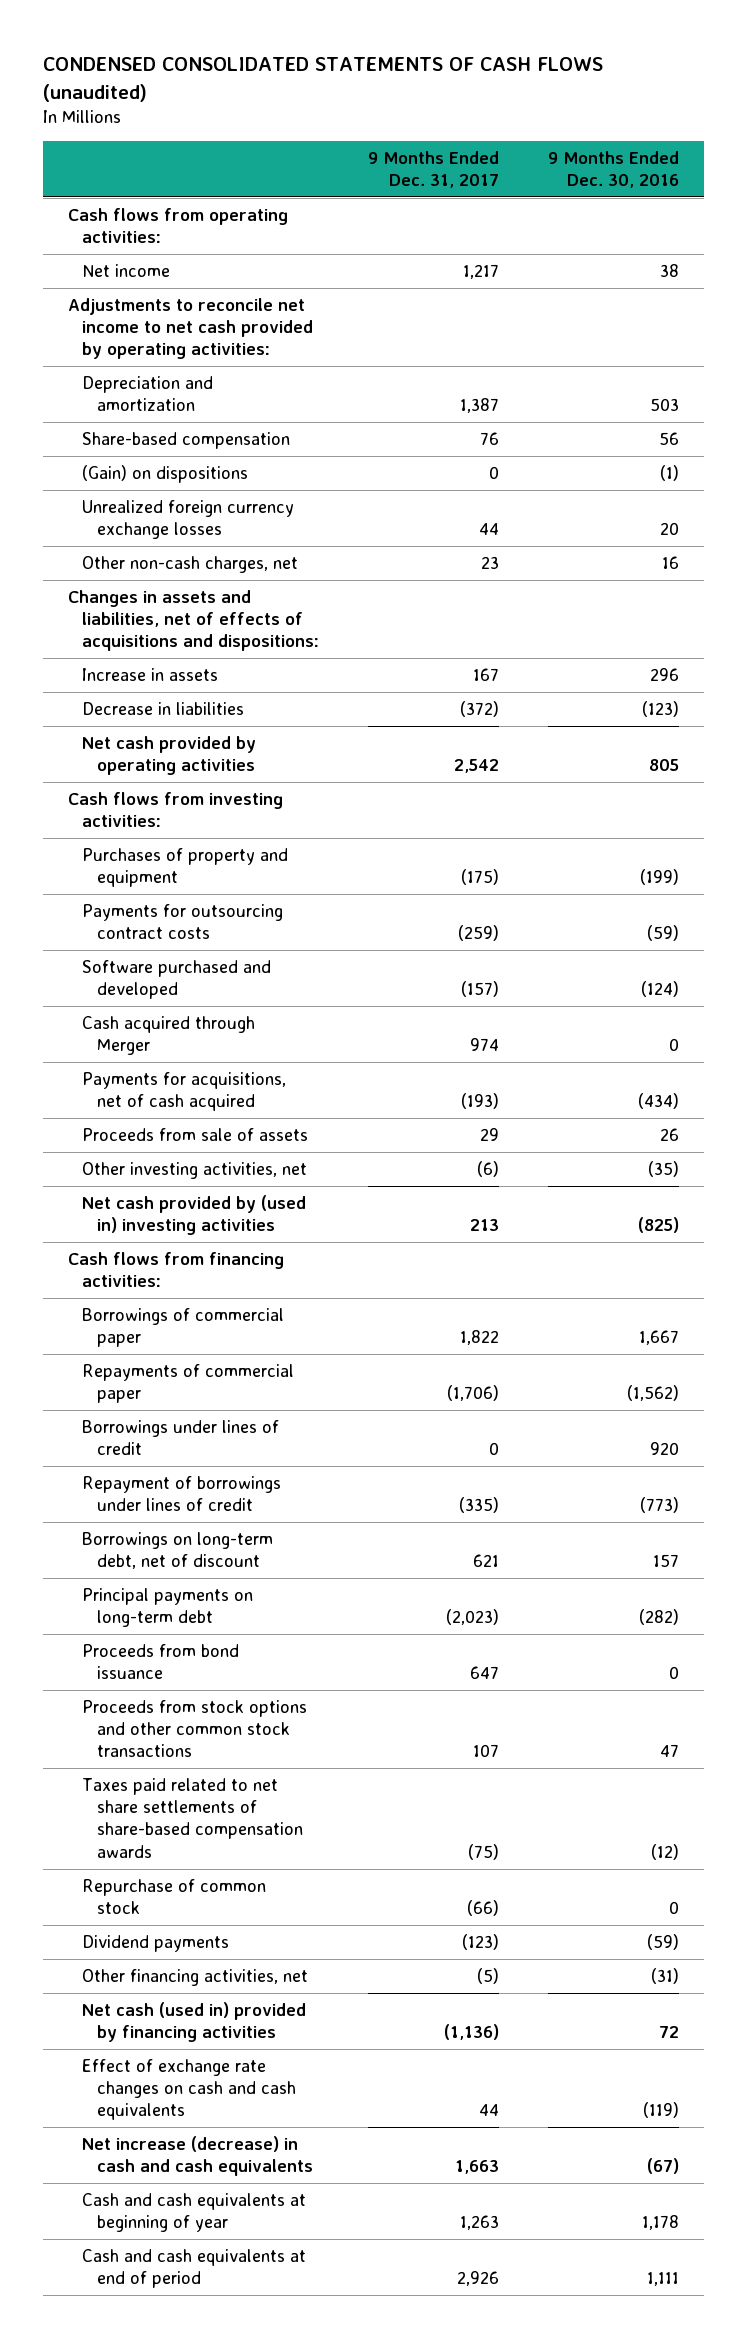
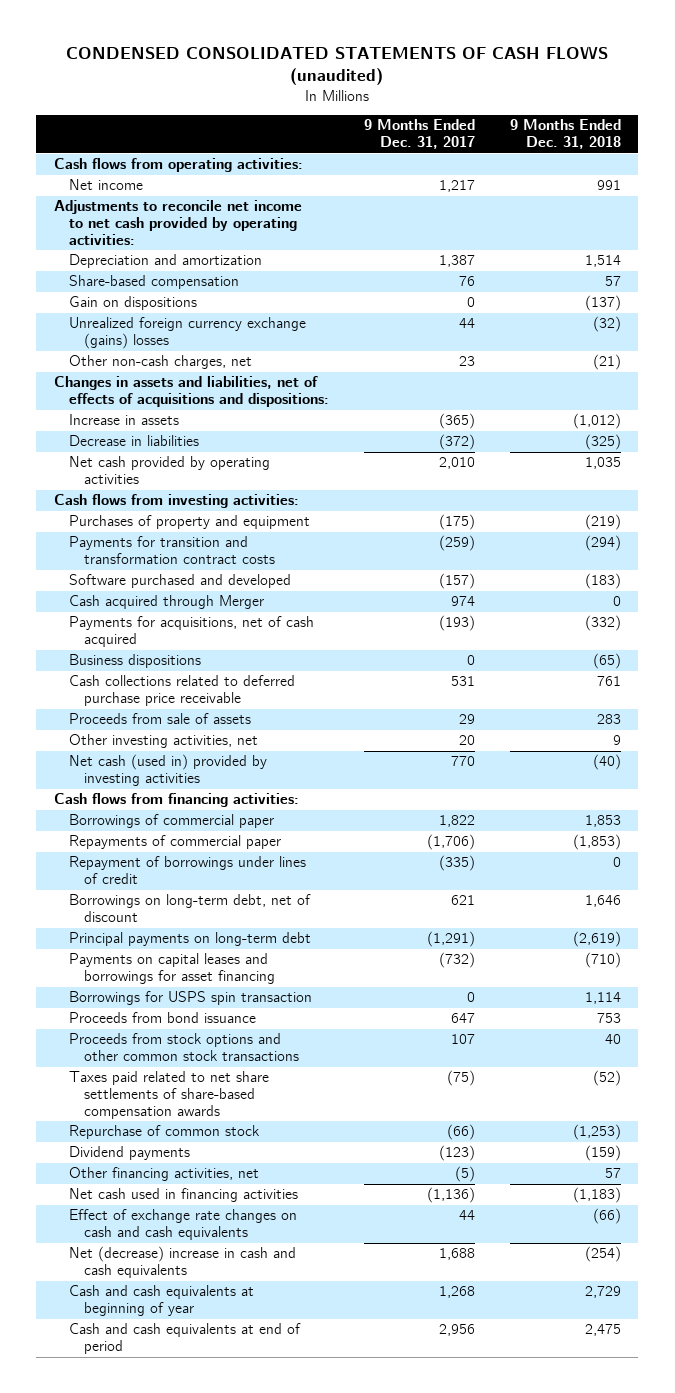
[548,150,680,188] 9 Months Ended Dec. 30, 2016 -> none
none -> [509,119,621,150] 9 Months Ended Dec. 31, 2018
[82,464,249,483] (Gain) on dispositions -> [68,296,197,311] Gain on dispositions
[82,499,295,540] Unrealized foreign currency exchange losses -> [68,317,306,350] Unrealized foreign currency exchange (gains) losses
[473,667,500,681] 167 -> [438,413,475,430] (365)
[454,759,500,774] 2,542 -> [438,457,475,470] 2,010
[82,903,284,940] Payments for outsourcing contract costs -> [68,536,275,565] Payments for transition and transformation contract costs
none -> [68,654,201,669] Business dispositions
none -> [68,675,295,707] Cash collections related to deferred purchase price receivable
[477,1160,500,1177] (6) -> [458,735,475,746] 20
[82,1194,307,1236] Net cash provided by (used in) investing activities -> [68,754,267,787] Net cash (used in) provided by investing activities
[470,1219,500,1232] 213 -> [450,756,475,767] 770
[82,1419,280,1456] Borrowings under lines of credit -> none
[446,1609,500,1626] (2,023) -> [426,931,475,948] (1,291)
none -> [68,953,275,985] Payments on capital leases and borrowings for asset financing
none -> [68,991,312,1006] Borrowings for USPS spin transaction
[82,2001,307,2043] Net cash (used in) provided by financing activities -> [68,1188,298,1203] Net cash used in financing activities
[82,2135,313,2177] Net increase (decrease) in cash and cash equivalents -> [68,1246,296,1279] Net (decrease) increase in cash and cash equivalents
[455,2160,500,2175] 1,663 -> [438,1248,475,1261] 1,688
[460,2215,500,2231] 1,263 -> [438,1286,475,1299] 1,268
[457,2271,500,2287] 2,926 -> [438,1324,475,1337] 2,956

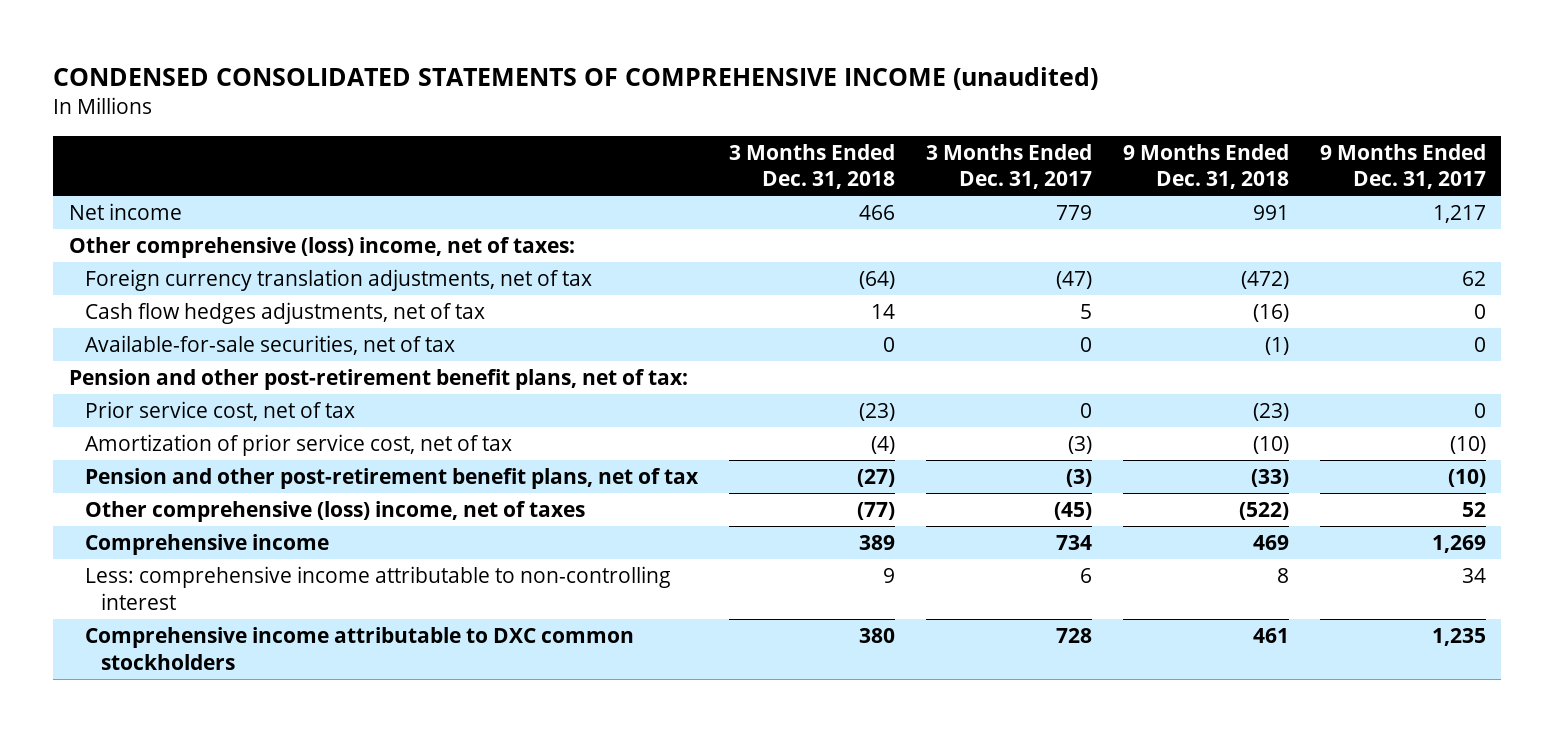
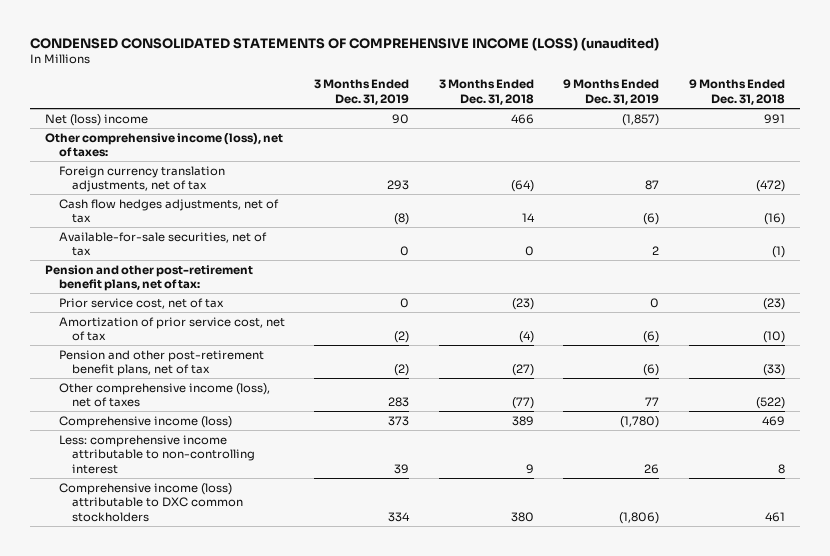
[53,66,1099,90] CONDENSED CONSOLIDATED STATEMENTS OF COMPREHENSIVE INCOME (unaudited) -> [29,36,659,51] CONDENSED CONSOLIDATED STATEMENTS OF COMPREHENSIVE INCOME (LOSS) (unaudited)
[925,143,1092,190] 3 Months Ended Dec. 31, 2017 -> none
[1319,143,1486,190] 9 Months Ended Dec. 31, 2017 -> none
none -> [314,79,410,105] 3 Months Ended Dec. 31, 2019
none -> [563,79,660,105] 9 Months Ended Dec. 31, 2019
[68,203,182,221] Net income -> [44,113,148,126] Net (loss) income
[68,237,575,259] Other comprehensive (loss) income, net of taxes: -> [44,132,283,158] Other comprehensive income (loss), net of taxes:
[84,501,585,523] Other comprehensive (loss) income, net of taxes -> [58,382,270,408] Other comprehensive income (loss), net of taxes
[84,534,329,556] Comprehensive income -> [58,415,232,428] Comprehensive income (loss)
[84,627,634,670] Comprehensive income attributable to DXC common stockholders -> [58,482,244,522] Comprehensive income (loss) attributable to DXC common stockholders

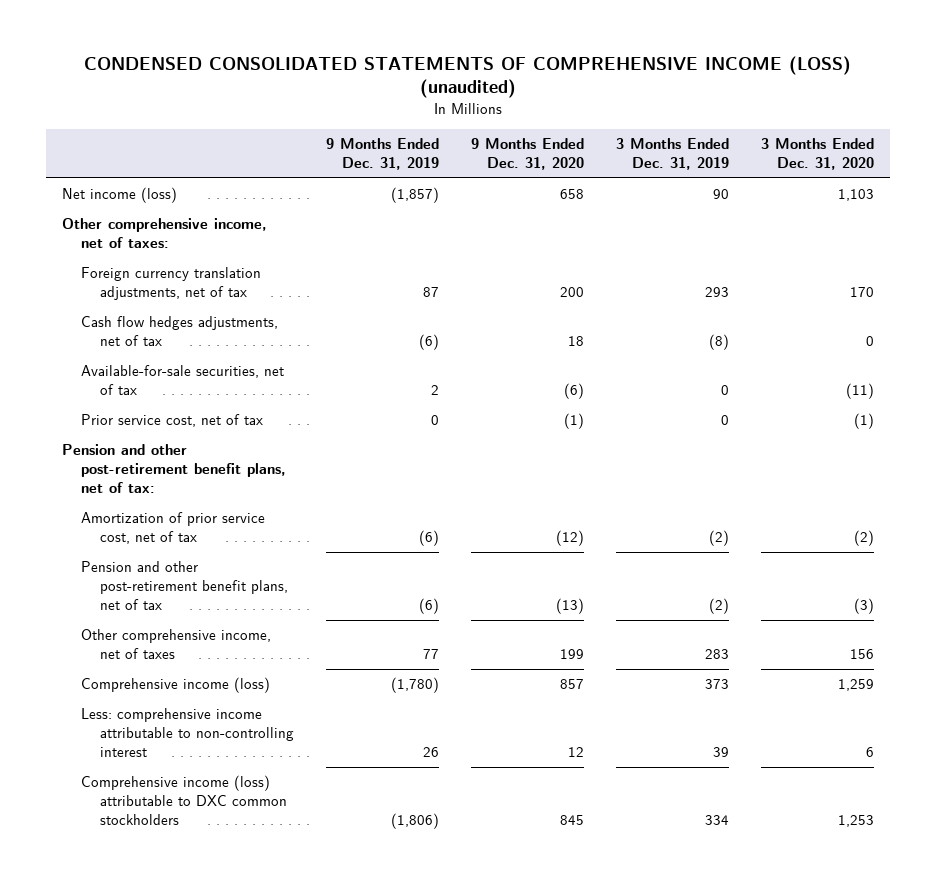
[438,79,534,105] 3 Months Ended Dec. 31, 2018 -> none
[688,79,785,105] 9 Months Ended Dec. 31, 2018 -> none
none -> [470,138,584,171] 9 Months Ended Dec. 31, 2020
none -> [760,138,874,171] 3 Months Ended Dec. 31, 2020
[44,113,148,126] Net (loss) income -> [62,187,178,204] Net income (loss)
[44,132,283,158] Other comprehensive income (loss), net of taxes: -> [62,218,268,249] Other comprehensive income, net of taxes:
[44,264,253,292] Pension and other post-retirement benefit plans, net of tax: -> [62,444,286,493] Pension and other post-retirement benefit plans, net of tax:
[58,382,270,408] Other comprehensive income (loss), net of taxes -> [80,629,271,660] Other comprehensive income, net of taxes

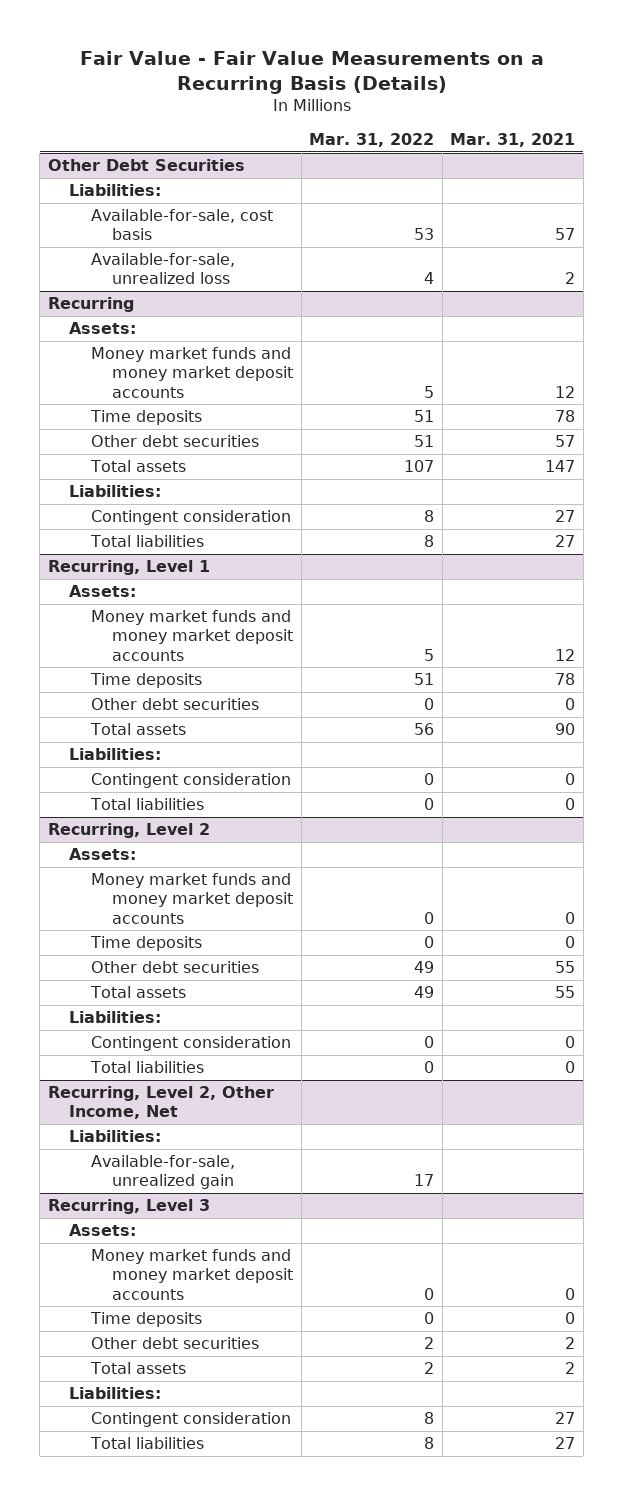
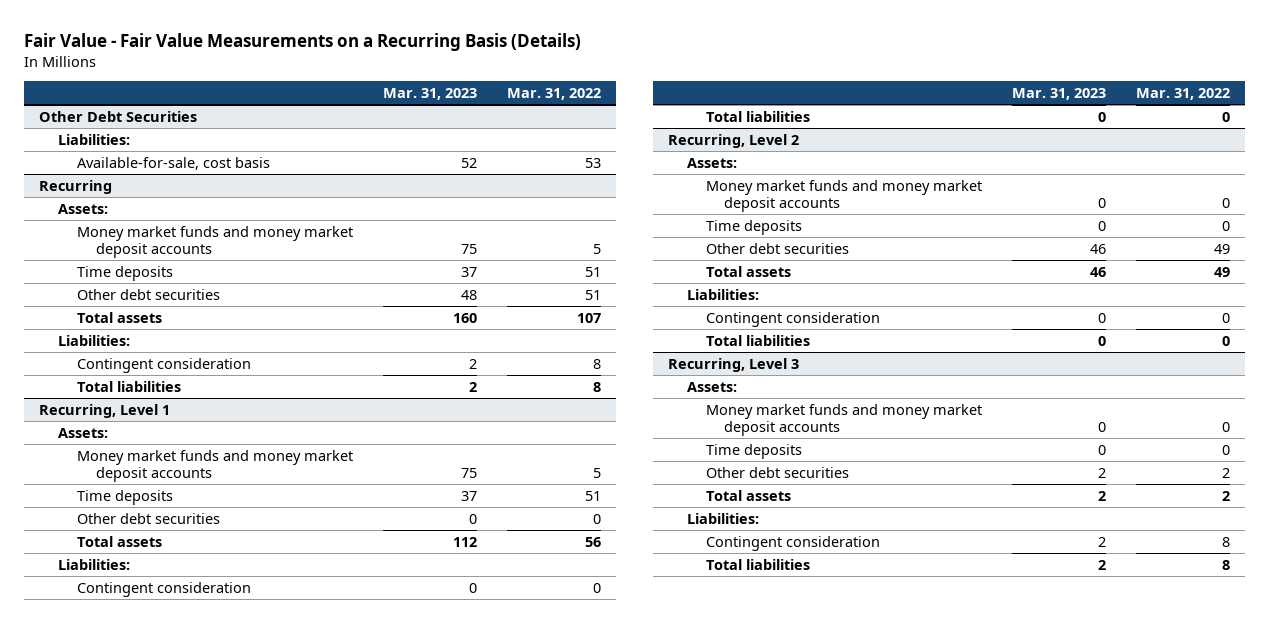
[450,133,576,148] Mar. 31, 2021 -> none
none -> [383,88,478,101] Mar. 31, 2023
[90,253,235,285] Available-for-sale, unrealized loss -> none
[47,1086,274,1120] Recurring, Level 2, Other Income, Net -> none
[69,1130,162,1143] Liabilities: -> none
[90,1155,235,1190] Available-for-sale, unrealized gain -> none

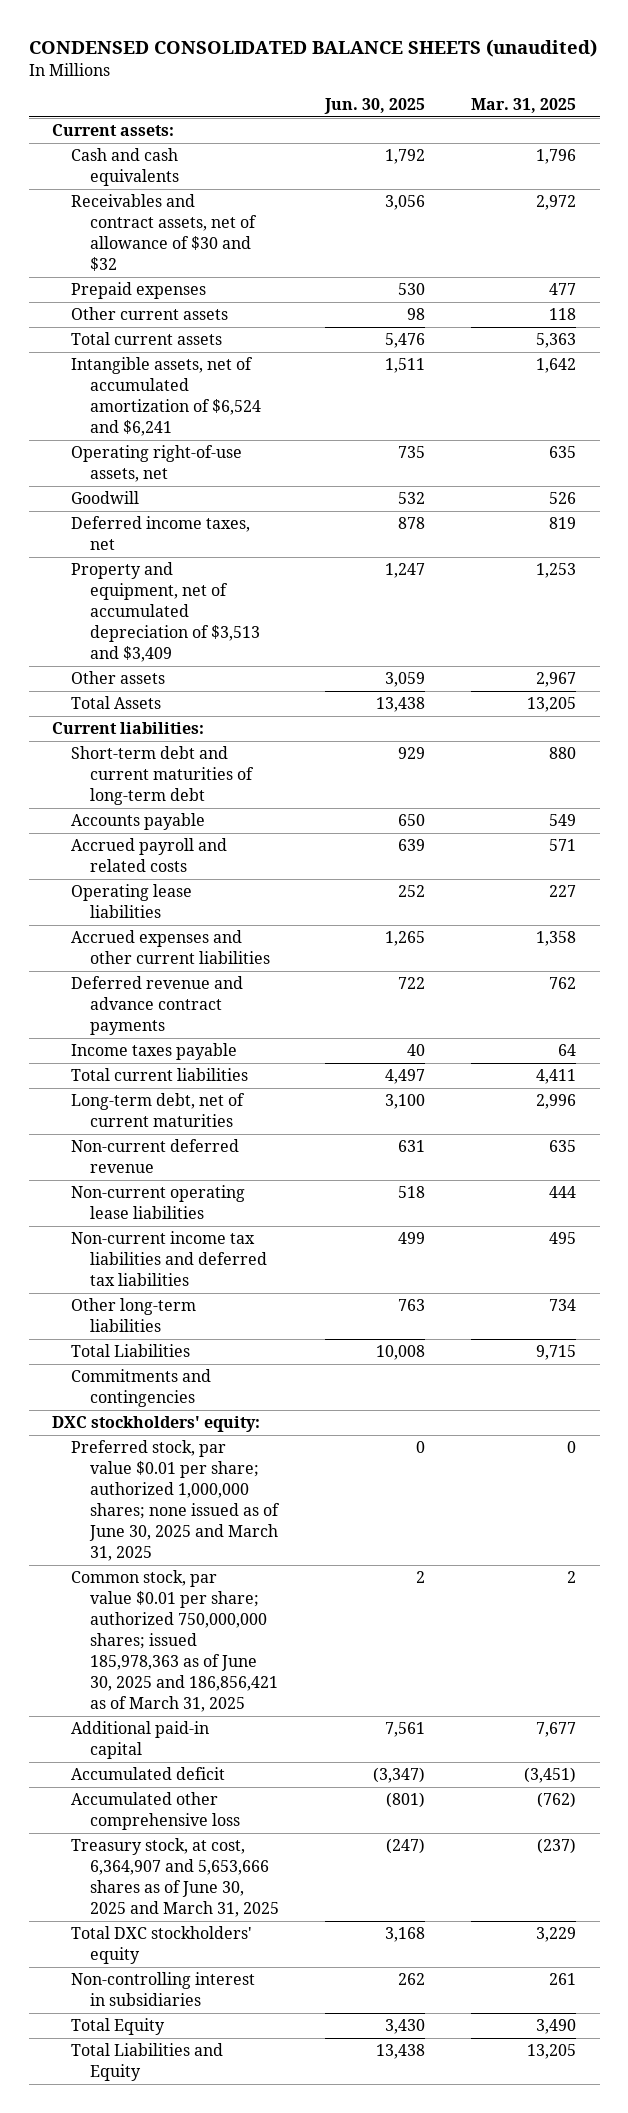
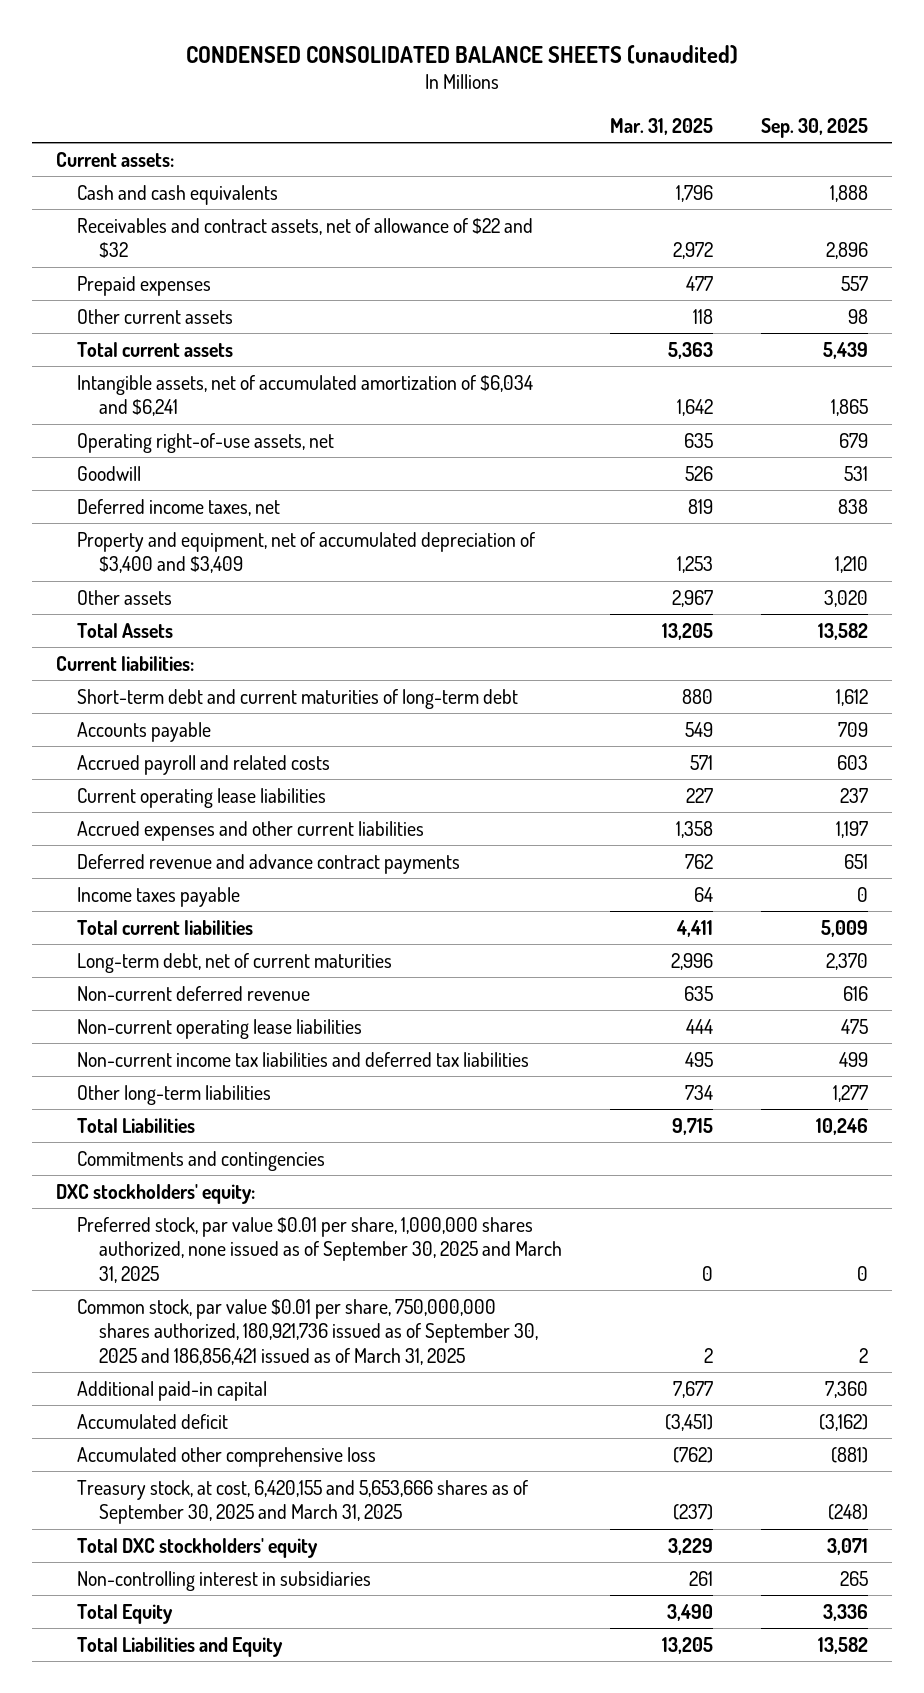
[324,98,426,115] Jun. 30, 2025 -> none
none -> [760,117,868,138] Sep. 30, 2025
[70,194,257,272] Receivables and contract assets, net of allowance of $30 and $32 -> [77,217,534,259] Receivables and contract assets, net of allowance of $22 and $32
[70,357,261,437] Intangible assets, net of accumulated amortization of $6,524 and $6,241 -> [77,374,534,417] Intangible assets, net of accumulated amortization of $6,034 and $6,241
[70,562,260,663] Property and equipment, net of accumulated depreciation of $3,513 and $3,409 -> [77,531,536,574] Property and equipment, net of accumulated depreciation of $3,400 and $3,409
[70,884,192,919] Operating lease liabilities -> [77,787,327,808] Current operating lease liabilities
[70,1440,280,1562] Preferred stock, par value $0.01 per share; authorized 1,000,000 shares; none issued as of June 30, 2025 and March 31, 2025 -> [77,1216,562,1283] Preferred stock, par value $0.01 per share, 1,000,000 shares authorized, none issued as of September 30, 2025 and March 31, 2025
[70,1570,278,1713] Common stock, par value $0.01 per share; authorized 750,000,000 shares; issued 185,978,363 as of June 30, 2025 and 186,856,421 as of March 31, 2025 -> [77,1298,538,1365] Common stock, par value $0.01 per share, 750,000,000 shares authorized, 180,921,736 issued as of September 30, 2025 and 186,856,421 issued as of March 31, 2025
[70,1838,279,1918] Treasury stock, at cost, 6,364,907 and 5,653,666 shares as of June 30, 2025 and March 31, 2025 -> [77,1479,529,1525] Treasury stock, at cost, 6,420,155 and 5,653,666 shares as of September 30, 2025 and March 31, 2025

